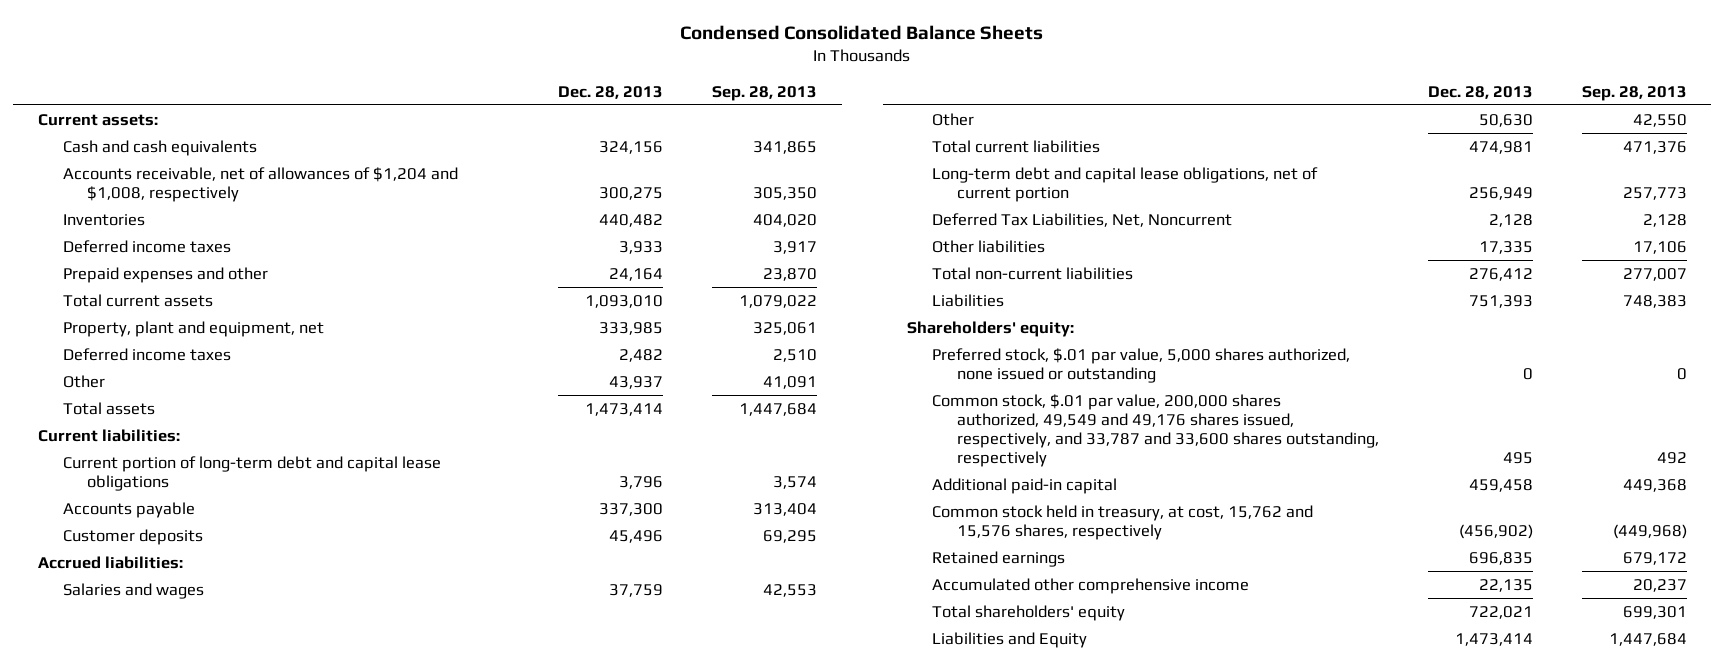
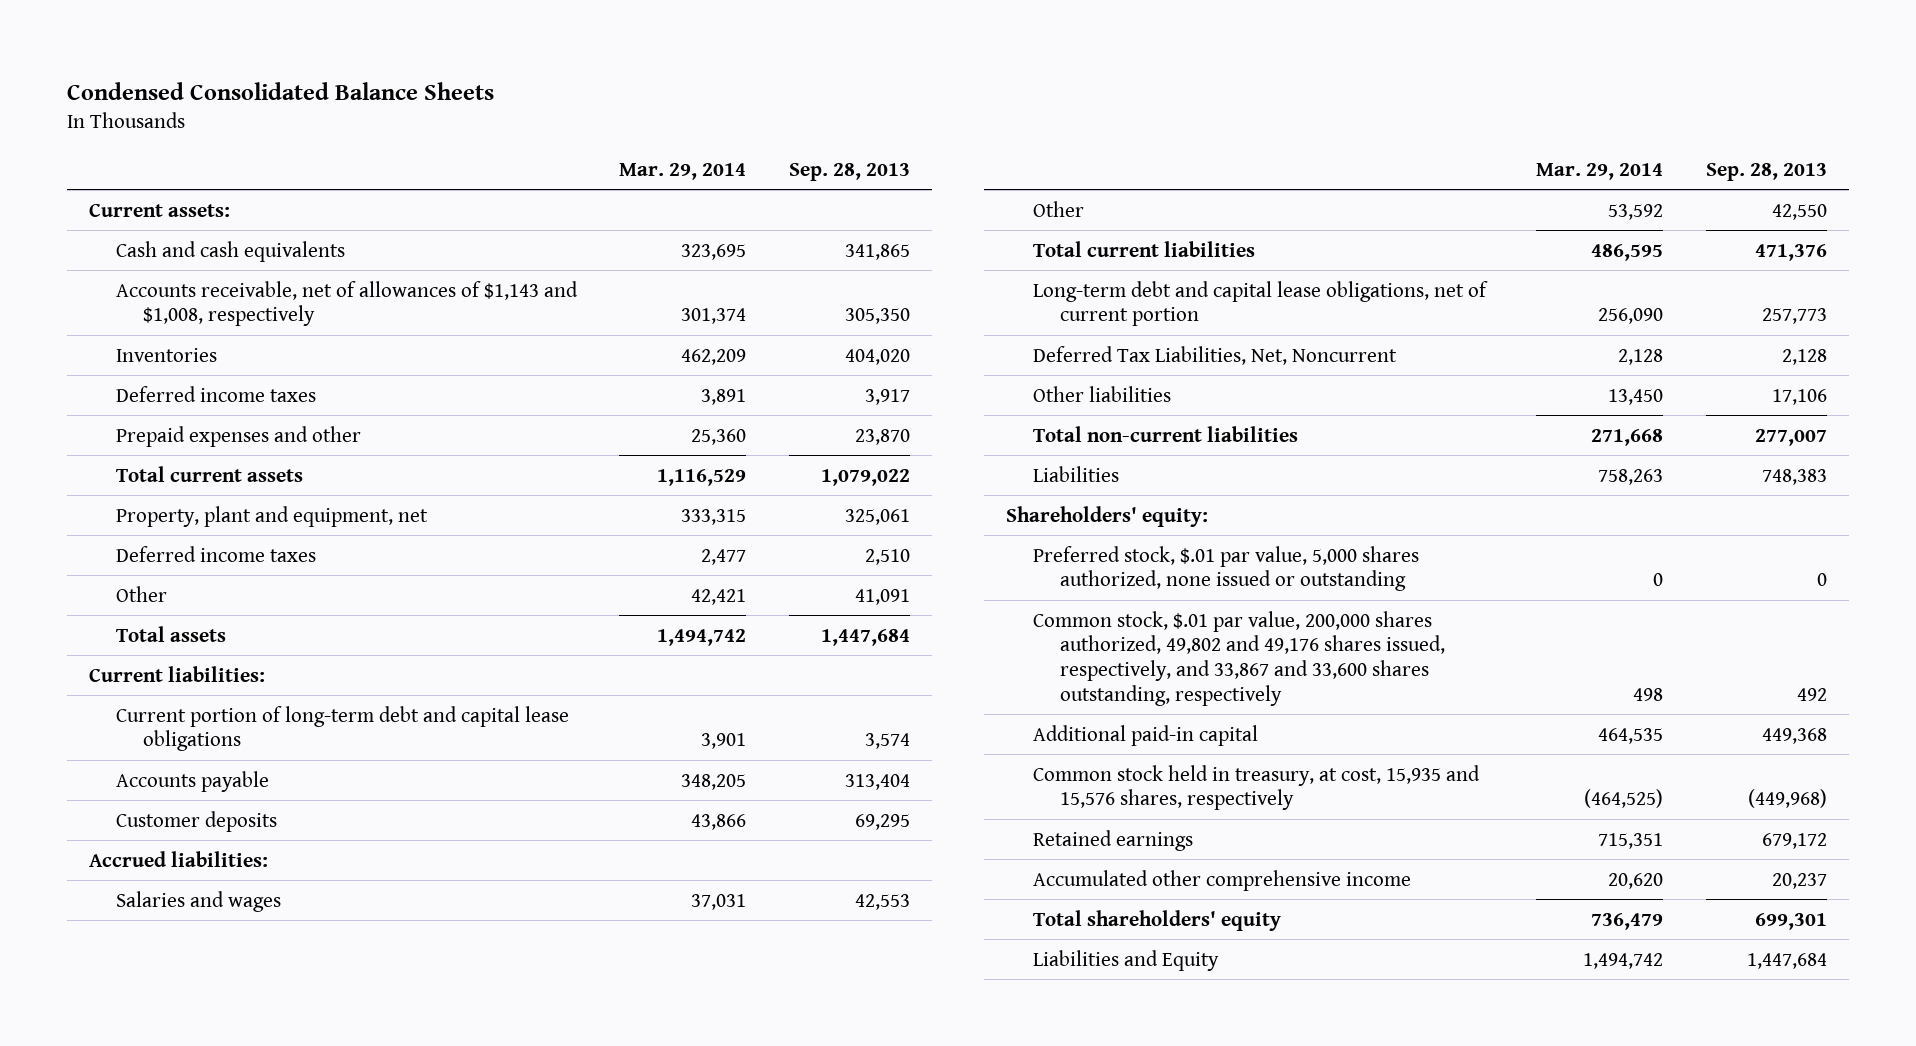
[558,85,664,99] Dec. 28, 2013 -> none
none -> [619,162,747,180] Mar. 29, 2014
[62,166,458,203] Accounts receivable, net of allowances of $1,204 and $1,008, respectively -> [115,280,578,327] Accounts receivable, net of allowances of $1,143 and $1,008, respectively
[932,393,1379,468] Common stock, $.01 par value, 200,000 shares authorized, 49,549 and 49,176 shares issued, respectively, and 33,787 and 33,600 shares outstanding, respectively -> [1032,610,1445,706] Common stock, $.01 par value, 200,000 shares authorized, 49,802 and 49,176 shares issued, respectively, and 33,867 and 33,600 shares outstanding, respectively
[932,504,1314,541] Common stock held in treasury, at cost, 15,762 and 15,576 shares, respectively -> [1032,764,1480,811] Common stock held in treasury, at cost, 15,935 and 15,576 shares, respectively

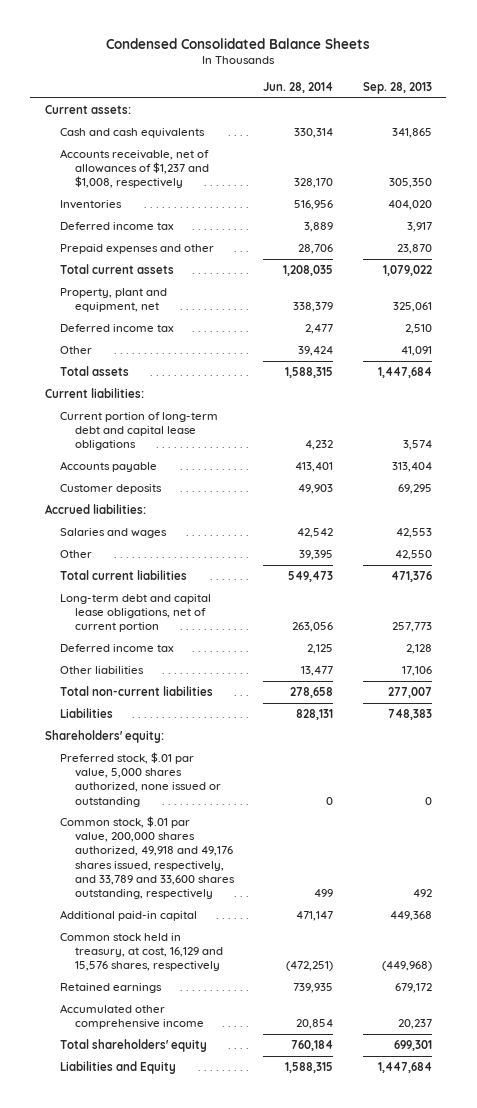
[619,162,747,180] Mar. 29, 2014 -> none
none -> [263,82,334,94] Jun. 28, 2014
[115,280,578,327] Accounts receivable, net of allowances of $1,143 and $1,008, respectively -> [60,149,210,189] Accounts receivable, net of allowances of $1,237 and $1,008, respectively
[115,385,316,402] Deferred income taxes -> [60,222,175,231] Deferred income tax
[115,545,316,562] Deferred income taxes -> [60,324,175,333] Deferred income tax
[1032,345,1397,365] Deferred Tax Liabilities, Net, Noncurrent -> [60,644,175,653] Deferred income tax
[1032,610,1445,706] Common stock, $.01 par value, 200,000 shares authorized, 49,802 and 49,176 shares issued, respectively, and 33,867 and 33,600 shares outstanding, respectively -> [60,816,236,899] Common stock, $.01 par value, 200,000 shares authorized, 49,918 and 49,176 shares issued, respectively, and 33,789 and 33,600 shares outstanding, respectively
[1032,764,1480,811] Common stock held in treasury, at cost, 15,935 and 15,576 shares, respectively -> [60,933,224,972] Common stock held in treasury, at cost, 16,129 and 15,576 shares, respectively

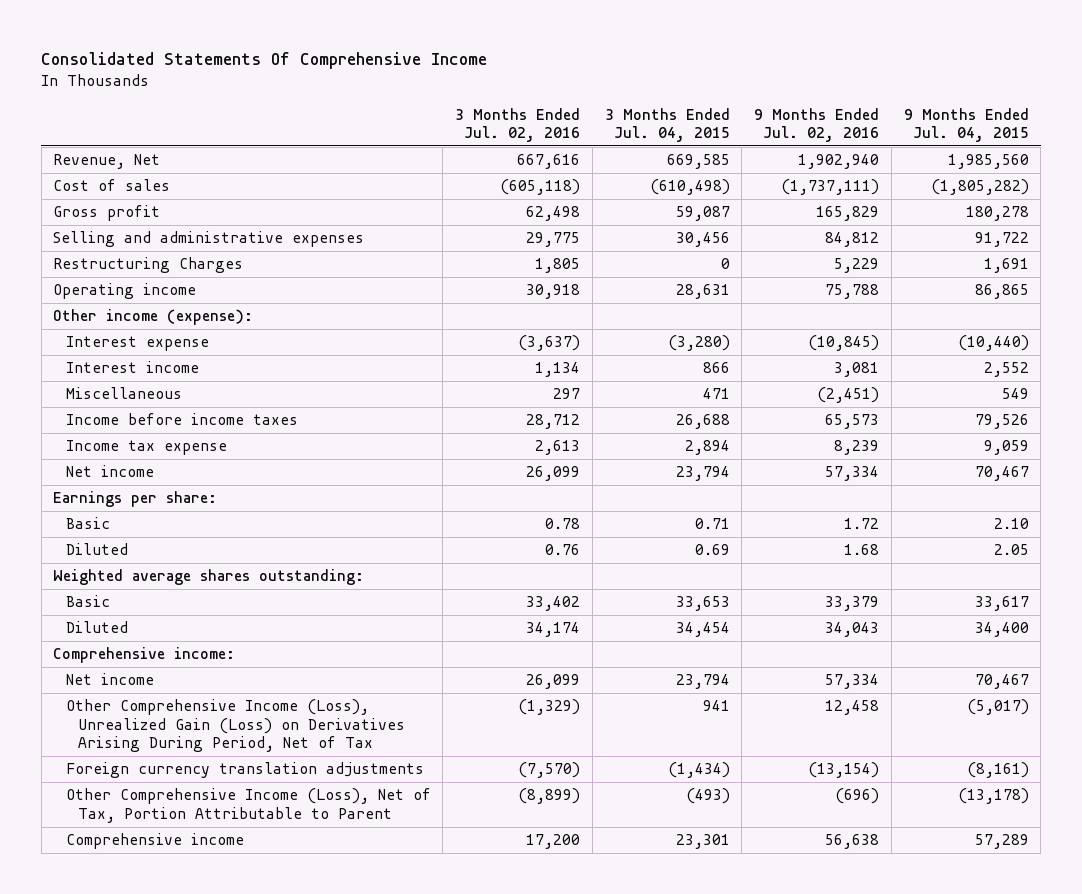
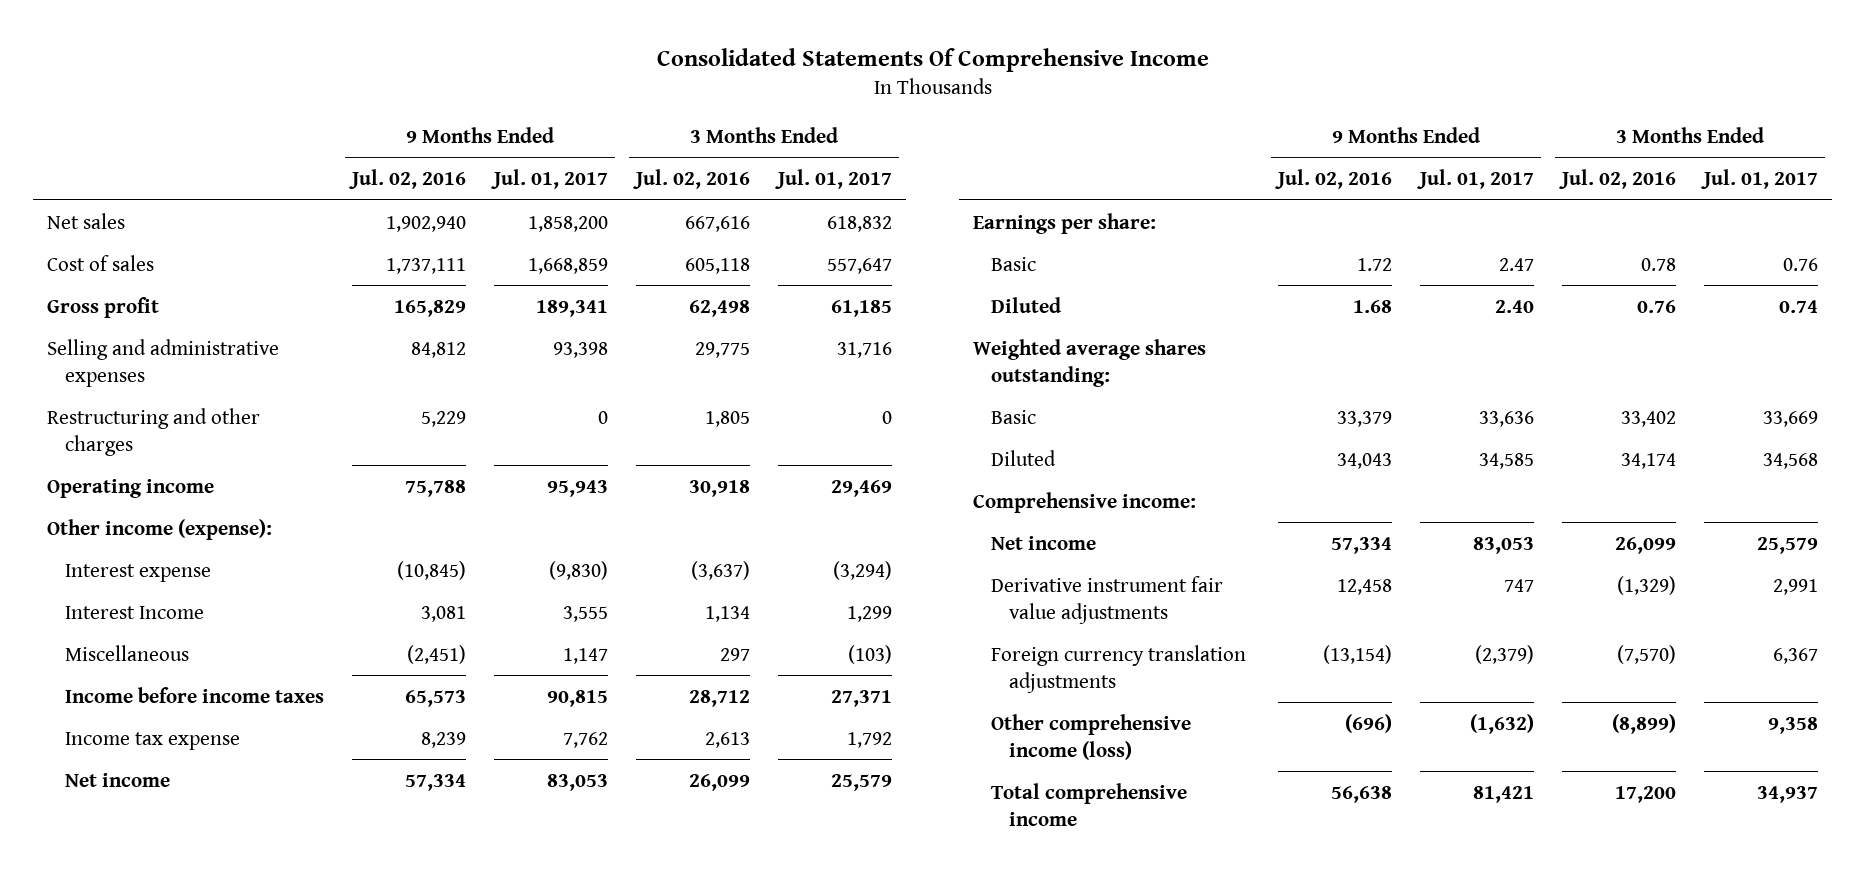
[604,107,730,142] 3 Months Ended Jul. 04, 2015 -> none
[903,107,1029,142] 9 Months Ended Jul. 04, 2015 -> none
none -> [491,169,609,190] Jul. 01, 2017
none -> [775,169,893,190] Jul. 01, 2017
[53,154,161,170] Revenue, Net -> [46,212,125,229] Net sales
[500,179,581,196] (605,118) -> [685,257,751,274] 605,118
[781,179,880,196] (1,737,111) -> [386,257,467,274] 1,737,111
[53,257,244,274] Restructuring Charges -> [46,407,260,456] Restructuring and other charges
[65,361,199,374] Interest income -> [65,605,205,619] Interest Income
[65,699,405,753] Other Comprehensive Income (Loss), Unrealized Gain (Loss) on Derivatives Arising During Period, Net of Tax -> [990,575,1223,624] Derivative instrument fair value adjustments
[65,788,431,823] Other Comprehensive Income (Loss), Net of Tax, Portion Attributable to Parent -> [990,713,1191,760] Other comprehensive income (loss)
[65,833,244,850] Comprehensive income -> [990,782,1187,826] Total comprehensive income

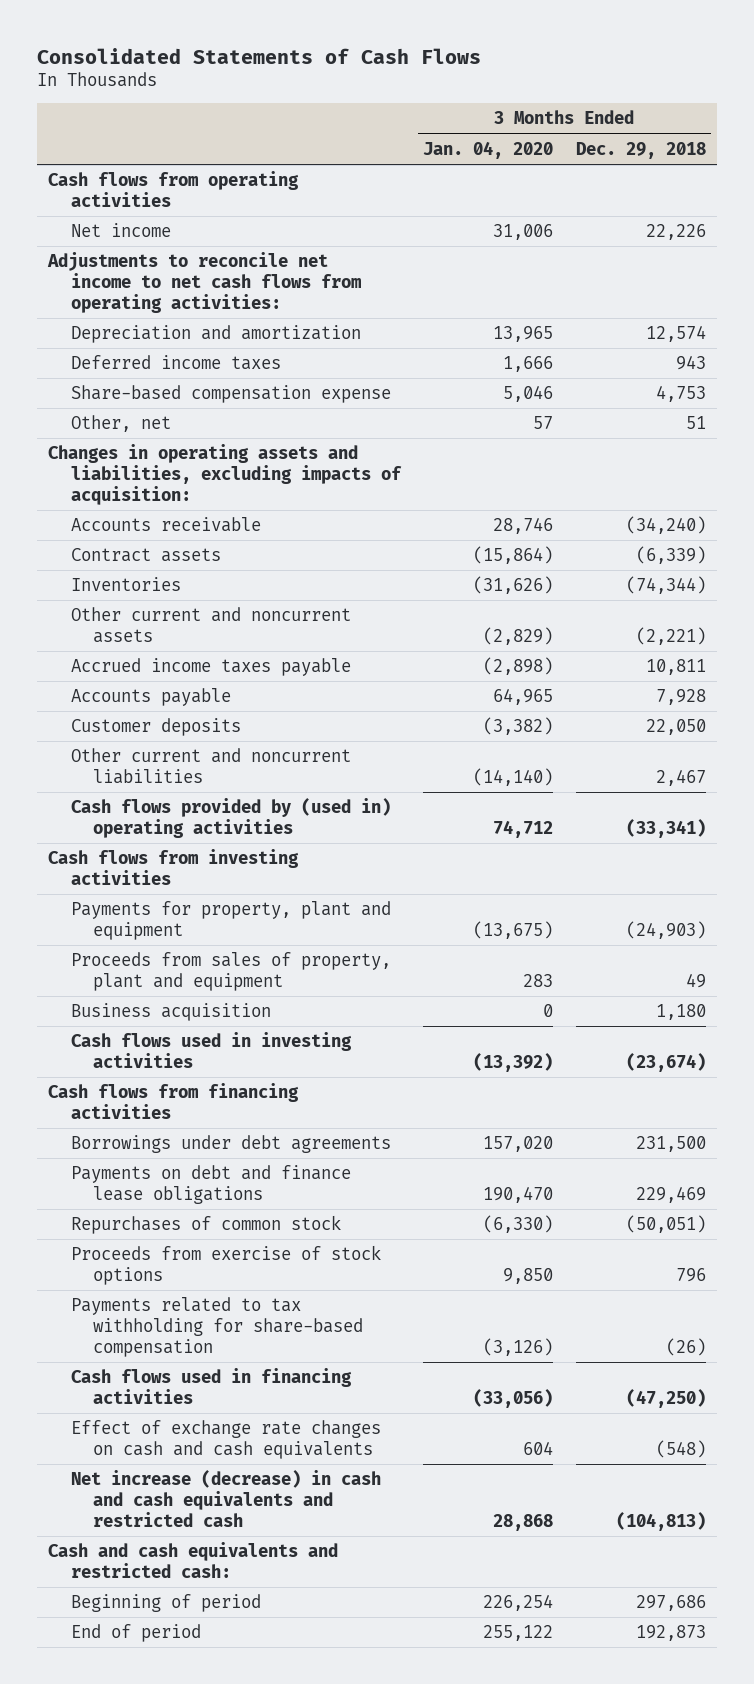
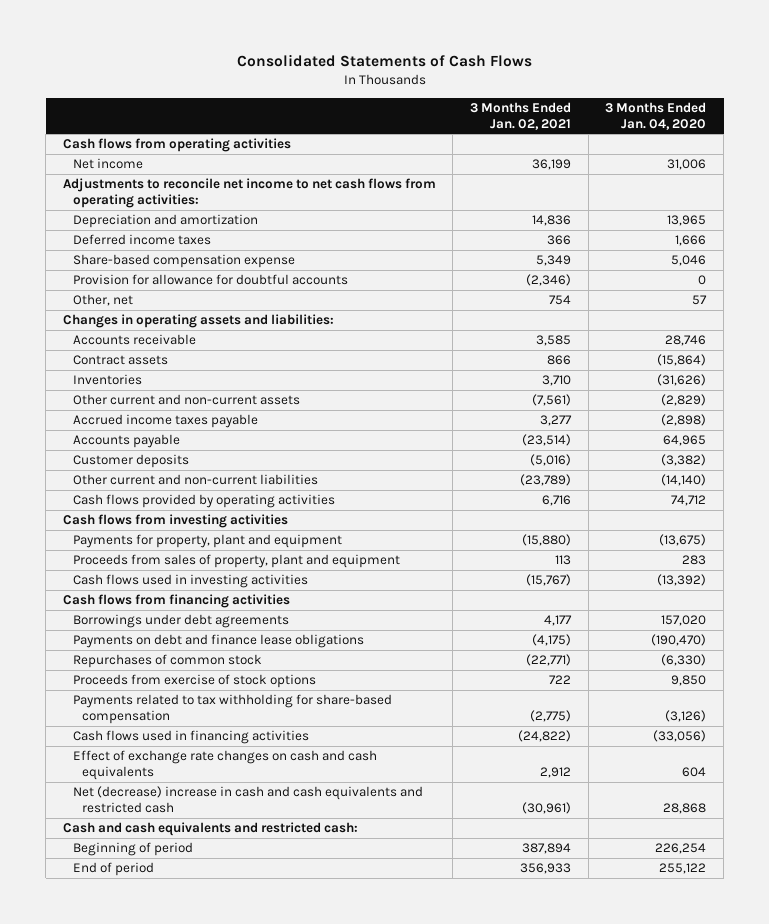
[575,141,706,159] Dec. 29, 2018 -> none
none -> [470,101,572,130] 3 Months Ended Jan. 02, 2021
none -> [72,274,348,286] Provision for allowance for doubtful accounts
[48,444,402,506] Changes in operating assets and liabilities, excluding impacts of acquisition: -> [62,314,334,329] Changes in operating assets and liabilities:
[70,607,351,644] Other current and noncurrent assets -> [72,394,300,406] Other current and non-current assets
[70,748,351,785] Other current and noncurrent liabilities -> [72,474,318,486] Other current and non-current liabilities
[70,798,391,839] Cash flows provided by (used in) operating activities -> [72,494,335,509] Cash flows provided by operating activities
[70,1003,271,1022] Business acquisition -> none
[483,1186,554,1204] 190,470 -> [651,634,707,647] (190,470)
[70,1470,381,1528] Net increase (decrease) in cash and cash equivalents and restricted cash -> [72,786,423,814] Net (decrease) increase in cash and cash equivalents and restricted cash

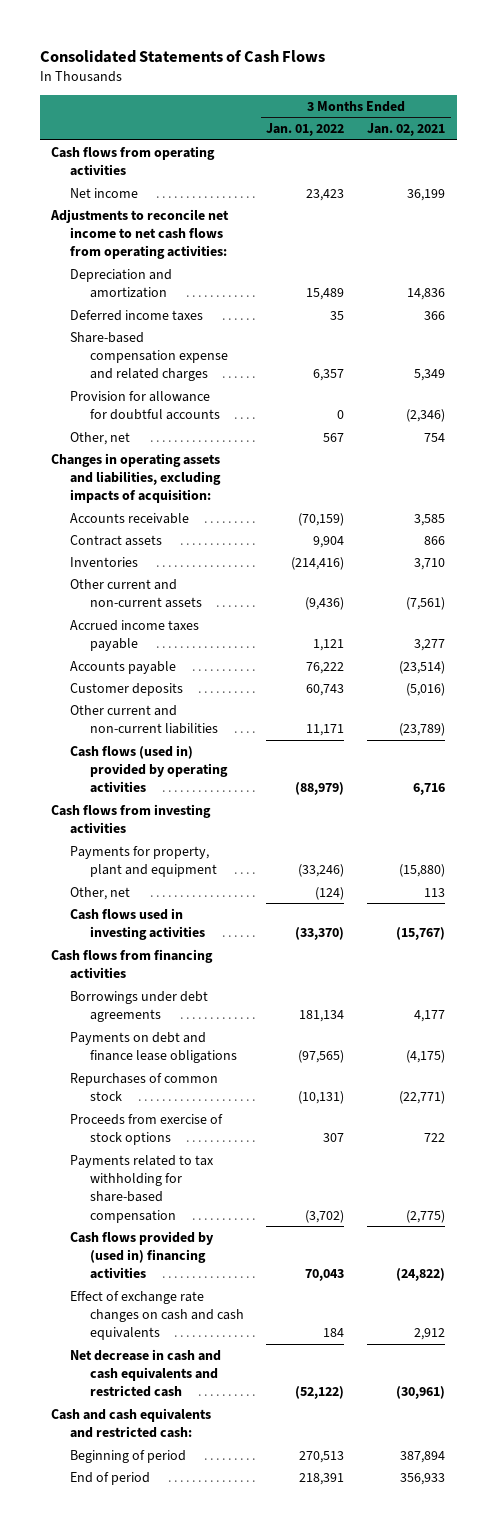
[605,101,707,130] 3 Months Ended Jan. 04, 2020 -> none
none -> [266,123,345,137] Jan. 01, 2022
[72,254,295,269] Share-based compensation expense -> [70,331,228,382] Share-based compensation expense and related charges
[62,314,334,329] Changes in operating assets and liabilities: -> [51,452,222,504] Changes in operating assets and liabilities, excluding impacts of acquisition:
[72,494,335,509] Cash flows provided by operating activities -> [70,744,228,794] Cash flows (used in) provided by operating activities
[72,554,400,569] Proceeds from sales of property, plant and equipment -> [70,886,131,900] Other, net
[72,730,309,745] Cash flows used in financing activities -> [70,1230,215,1280] Cash flows provided by (used in) financing activities
[72,786,423,814] Net (decrease) increase in cash and cash equivalents and restricted cash -> [70,1348,222,1398] Net decrease in cash and cash equivalents and restricted cash

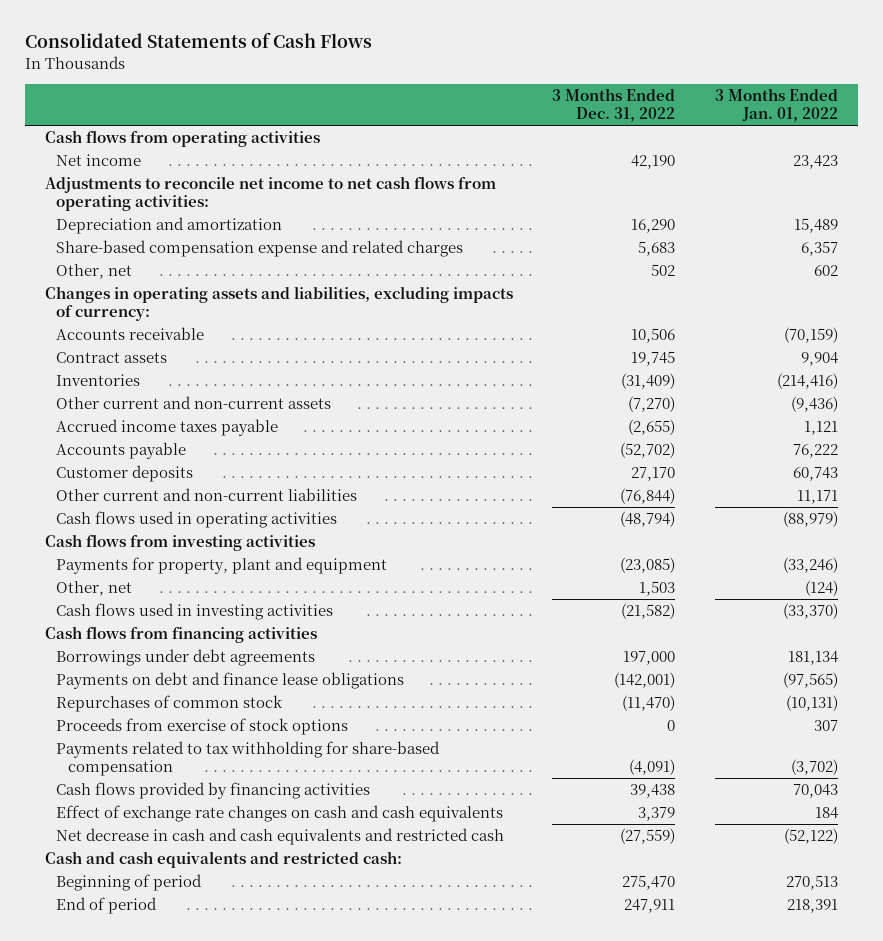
[367,123,446,137] Jan. 02, 2021 -> none
none -> [552,87,676,123] 3 Months Ended Dec. 31, 2022
[70,309,204,321] Deferred income taxes -> none
[70,390,220,421] Provision for allowance for doubtful accounts -> none
[323,432,345,442] 567 -> [813,264,838,276] 602
[51,452,222,504] Changes in operating assets and liabilities, excluding impacts of acquisition: -> [44,285,513,322] Changes in operating assets and liabilities, excluding impacts of currency:
[70,744,228,794] Cash flows (used in) provided by operating activities -> [56,510,338,528] Cash flows used in operating activities
[70,1230,215,1280] Cash flows provided by (used in) financing activities -> [56,781,371,799] Cash flows provided by financing activities

